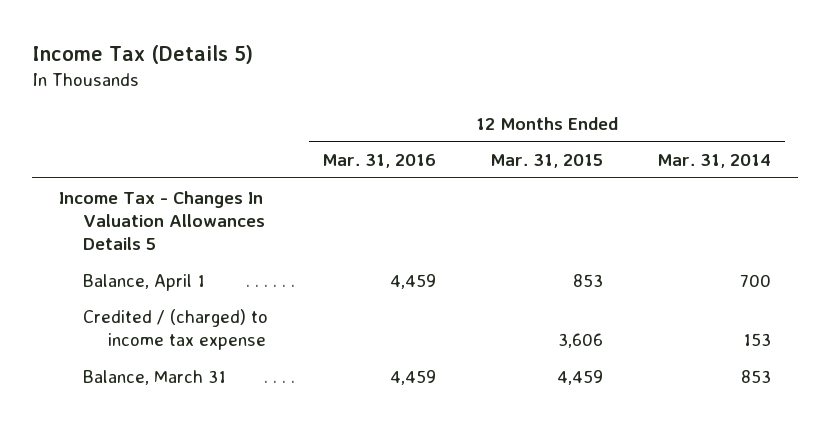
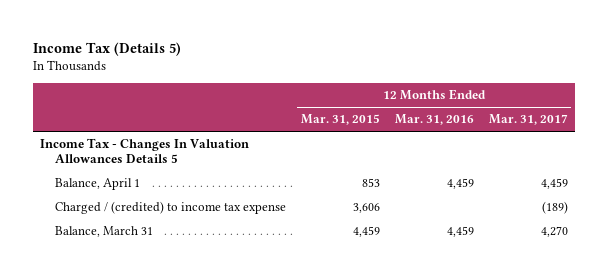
[657,154,772,169] Mar. 31, 2014 -> none
none -> [488,114,568,126] Mar. 31, 2017
[83,308,269,350] Credited / (charged) to income tax expense -> [54,201,286,215] Charged / (credited) to income tax expense

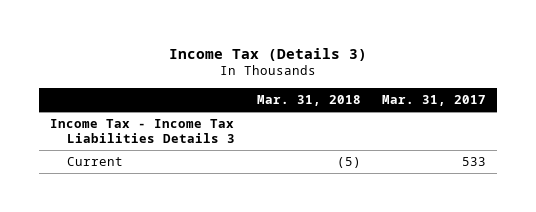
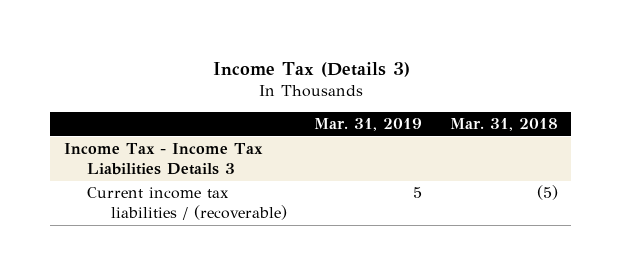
[382,95,487,107] Mar. 31, 2017 -> none
none -> [314,118,423,132] Mar. 31, 2019
[67,156,124,166] Current -> [87,187,287,221] Current income tax liabilities / (recoverable)

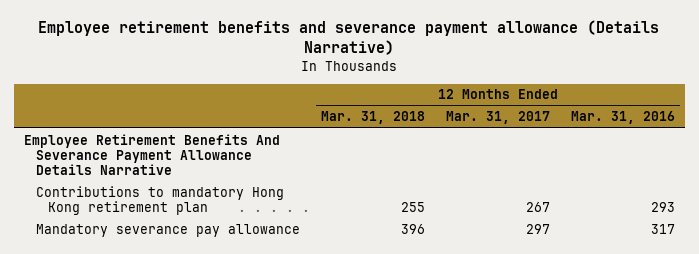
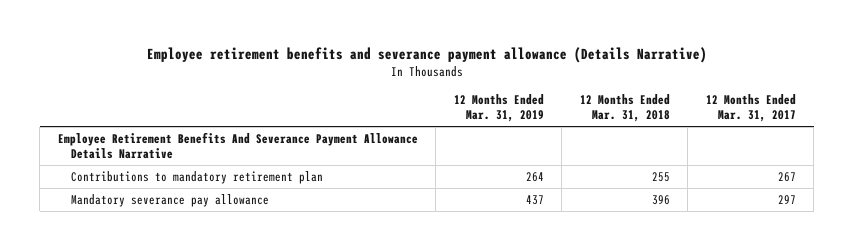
[570,111,675,125] Mar. 31, 2016 -> none
none -> [453,94,544,123] 12 Months Ended Mar. 31, 2019
[35,185,284,215] Contributions to mandatory Hong Kong retirement plan -> [70,170,323,184] Contributions to mandatory retirement plan

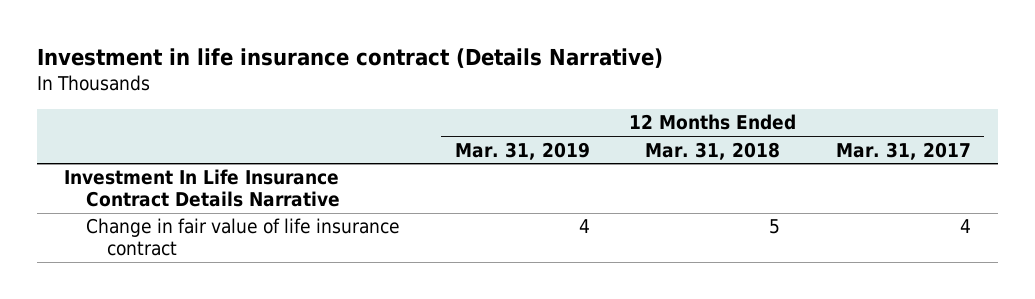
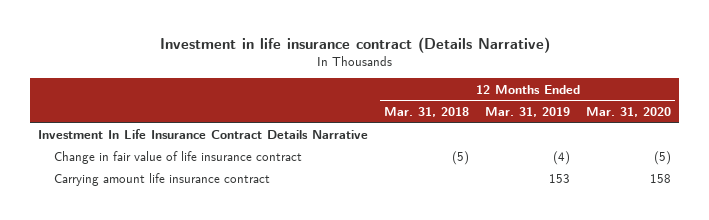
[835,141,971,160] Mar. 31, 2017 -> none
none -> [586,107,672,118] Mar. 31, 2020
[578,219,590,234] 4 -> [553,151,571,166] (4)
[769,219,781,235] 5 -> [452,151,470,166] (5)
none -> [54,173,271,187] Carrying amount life insurance contract

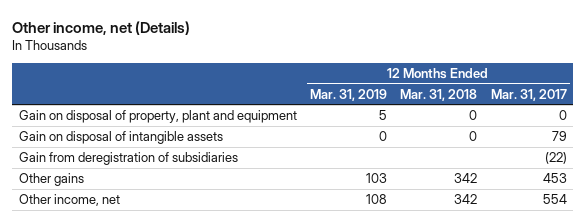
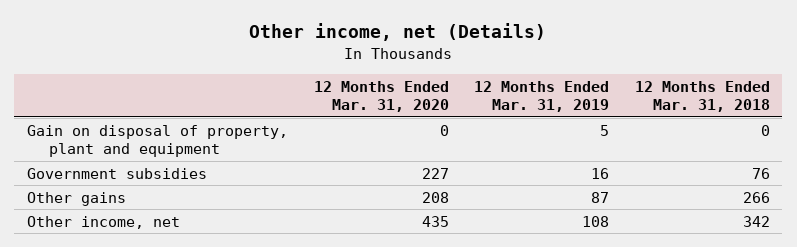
[490,88,567,101] Mar. 31, 2017 -> none
none -> [313,80,449,112] 12 Months Ended Mar. 31, 2020
[19,131,224,145] Gain on disposal of intangible assets -> none
[19,152,239,166] Gain from deregistration of subsidiaries -> none
none -> [27,167,208,179] Government subsidies
[366,173,388,184] 103 -> [591,191,610,203] 87
[454,173,478,184] 342 -> [742,191,770,203] 266

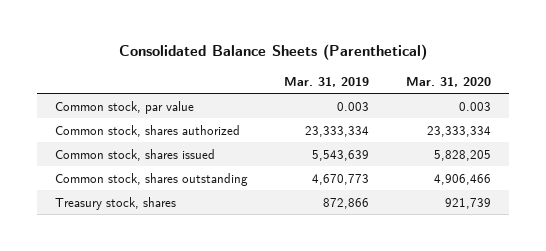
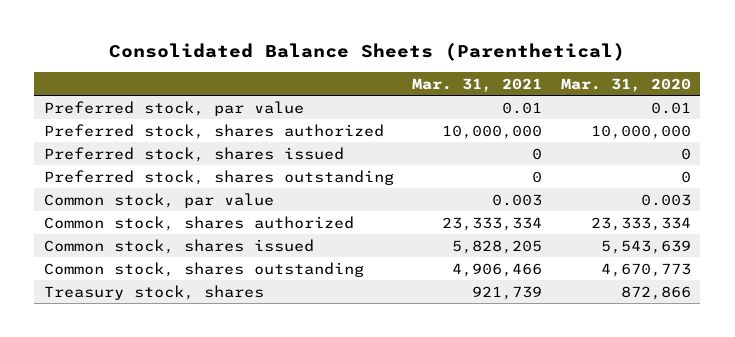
[284,76,370,87] Mar. 31, 2019 -> none
none -> [412,77,543,92] Mar. 31, 2021
none -> [43,100,304,116] Preferred stock, par value
none -> [43,123,384,139] Preferred stock, shares authorized
none -> [43,146,344,162] Preferred stock, shares issued
none -> [43,169,394,185] Preferred stock, shares outstanding
[433,149,491,161] 5,828,205 -> [600,239,691,254] 5,543,639
[433,173,491,185] 4,906,466 -> [600,262,691,277] 4,670,773
[444,197,491,209] 921,739 -> [620,285,691,300] 872,866

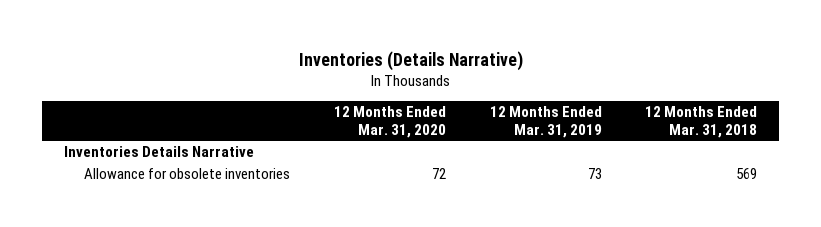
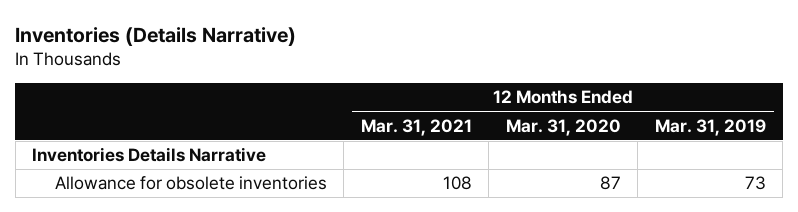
[645,106,758,138] 12 Months Ended Mar. 31, 2018 -> none
none -> [360,118,472,136] Mar. 31, 2021
[431,168,446,180] 72 -> [599,176,621,191] 87

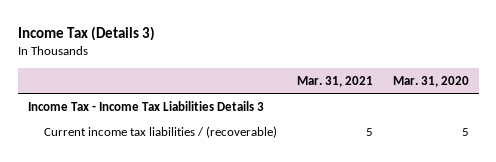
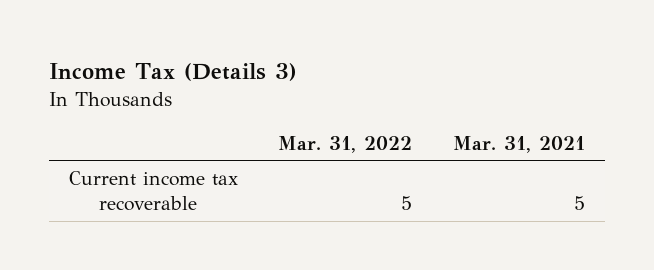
[392,76,469,88] Mar. 31, 2020 -> none
none -> [278,135,413,153] Mar. 31, 2022
[27,100,264,111] Income Tax - Income Tax Liabilities Details 3 -> none
[43,125,277,138] Current income tax liabilities / (recoverable) -> [68,171,238,212] Current income tax recoverable

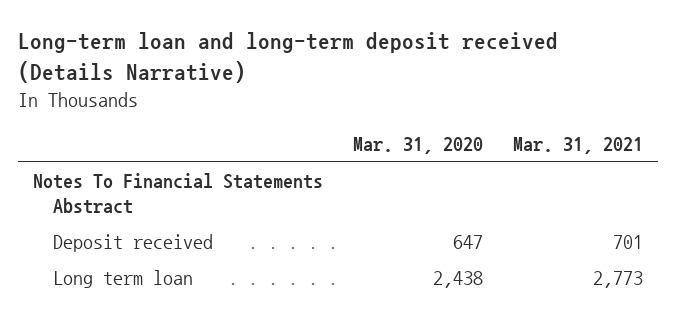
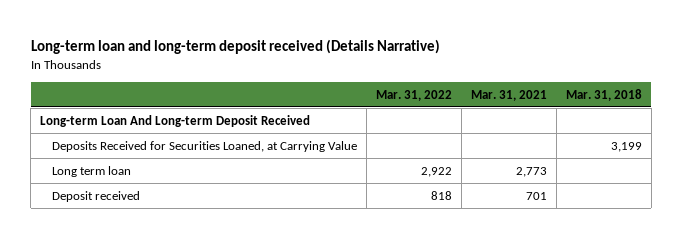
[352,136,483,154] Mar. 31, 2020 -> none
none -> [376,89,453,101] Mar. 31, 2022
none -> [565,88,642,101] Mar. 31, 2018
[32,173,323,214] Notes To Financial Statements Abstract -> none
none -> [40,114,311,127] Long-term Loan And Long-term Deposit Received
none -> [52,140,358,152] Deposits Received for Securities Loaned, at Carrying Value
[53,234,214,253] Deposit received -> [52,190,141,202] Deposit received

